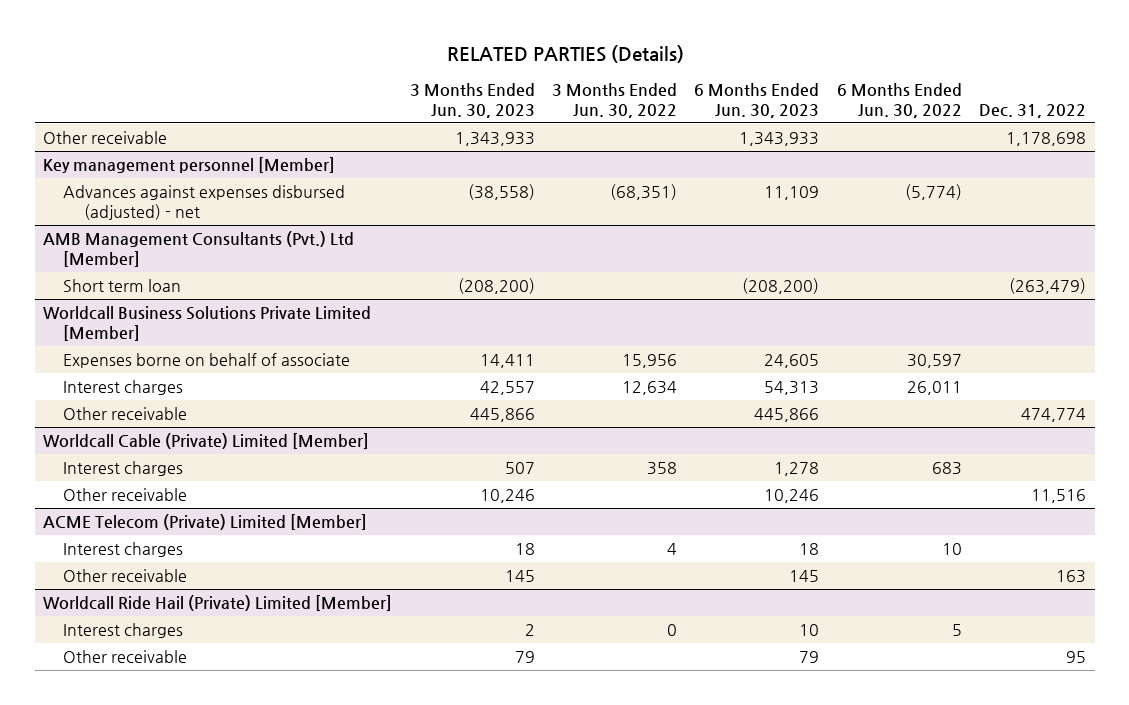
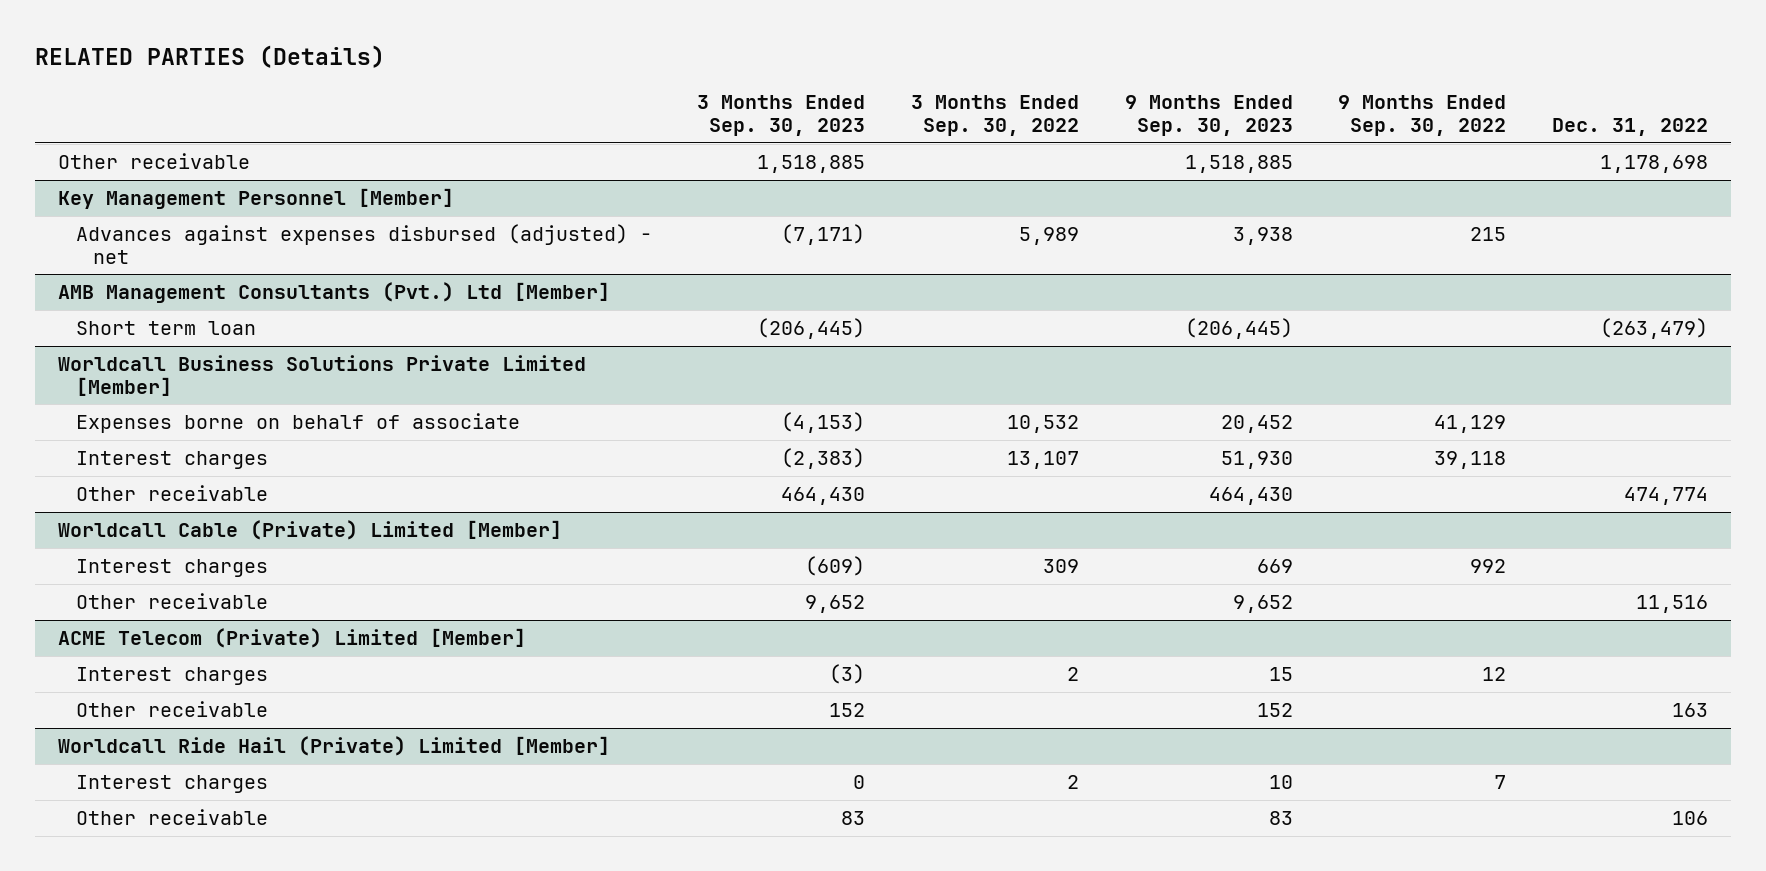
[409,82,535,119] 3 Months Ended Jun. 30, 2023 -> none
[551,82,677,119] 3 Months Ended Jun. 30, 2022 -> none
[694,82,820,119] 6 Months Ended Jun. 30, 2023 -> none
[836,82,962,119] 6 Months Ended Jun. 30, 2022 -> none
none -> [697,95,866,137] 3 Months Ended Sep. 30, 2023
none -> [910,95,1079,137] 3 Months Ended Sep. 30, 2022
none -> [1124,95,1293,137] 9 Months Ended Sep. 30, 2023
none -> [1338,95,1507,137] 9 Months Ended Sep. 30, 2022
[43,157,336,174] Key management personnel [Member] -> [57,187,454,209] Key Management Personnel [Member]
[1065,651,1086,664] 95 -> [1671,810,1708,825] 106

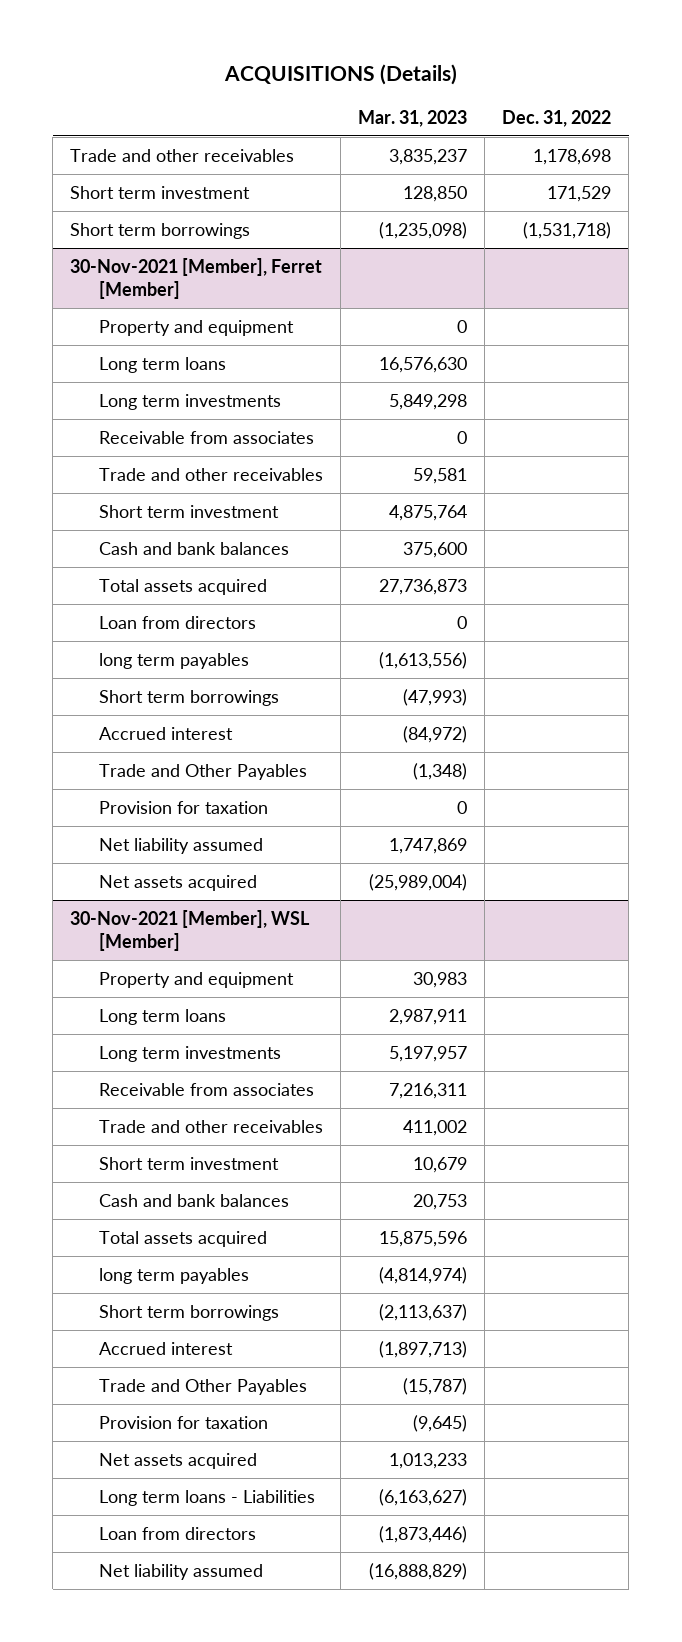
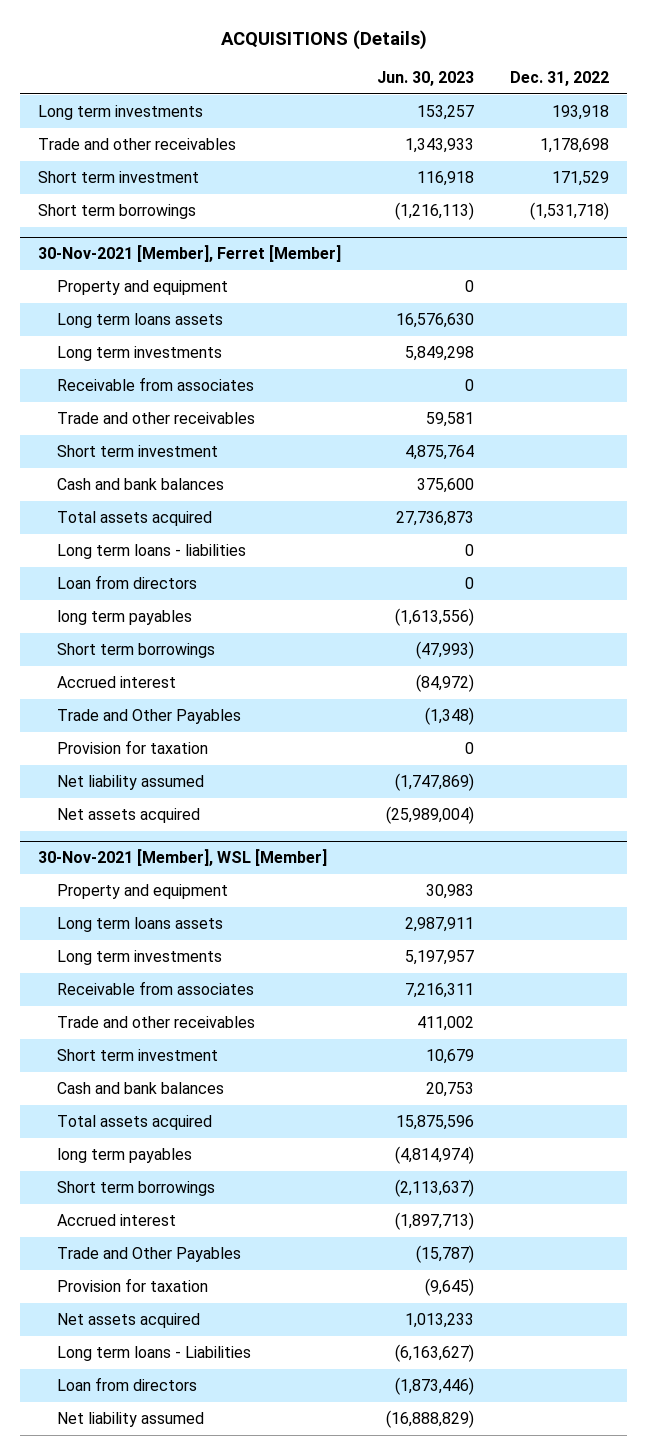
[358,109,468,127] Mar. 31, 2023 -> none
none -> [377,71,475,87] Jun. 30, 2023
none -> [38,105,204,121] Long term investments
[98,356,226,373] Long term loans -> [56,313,223,329] Long term loans assets
none -> [56,544,246,560] Long term loans - liabilities
[98,1008,226,1025] Long term loans -> [56,917,223,933] Long term loans assets

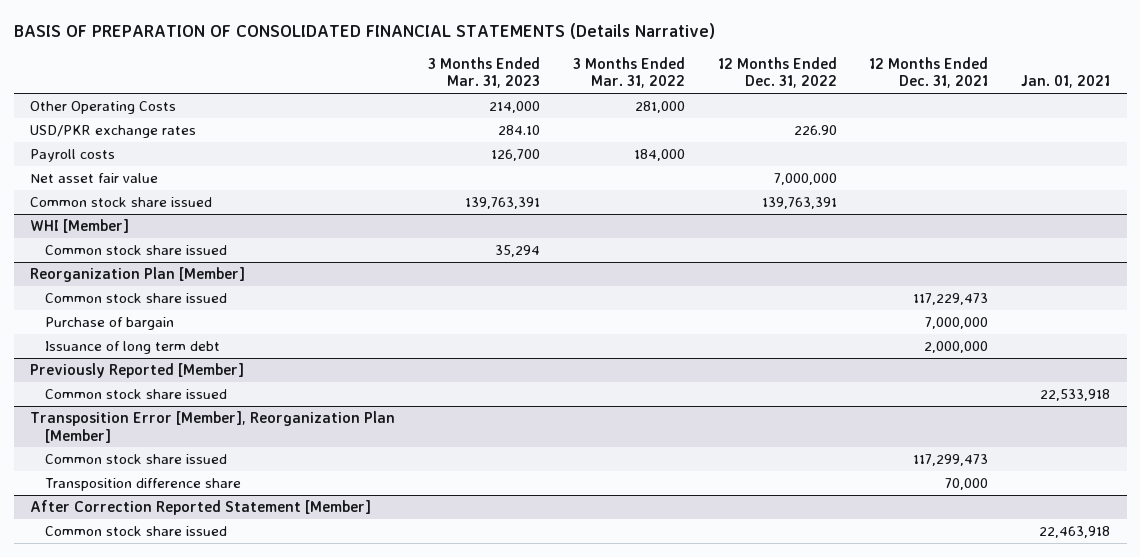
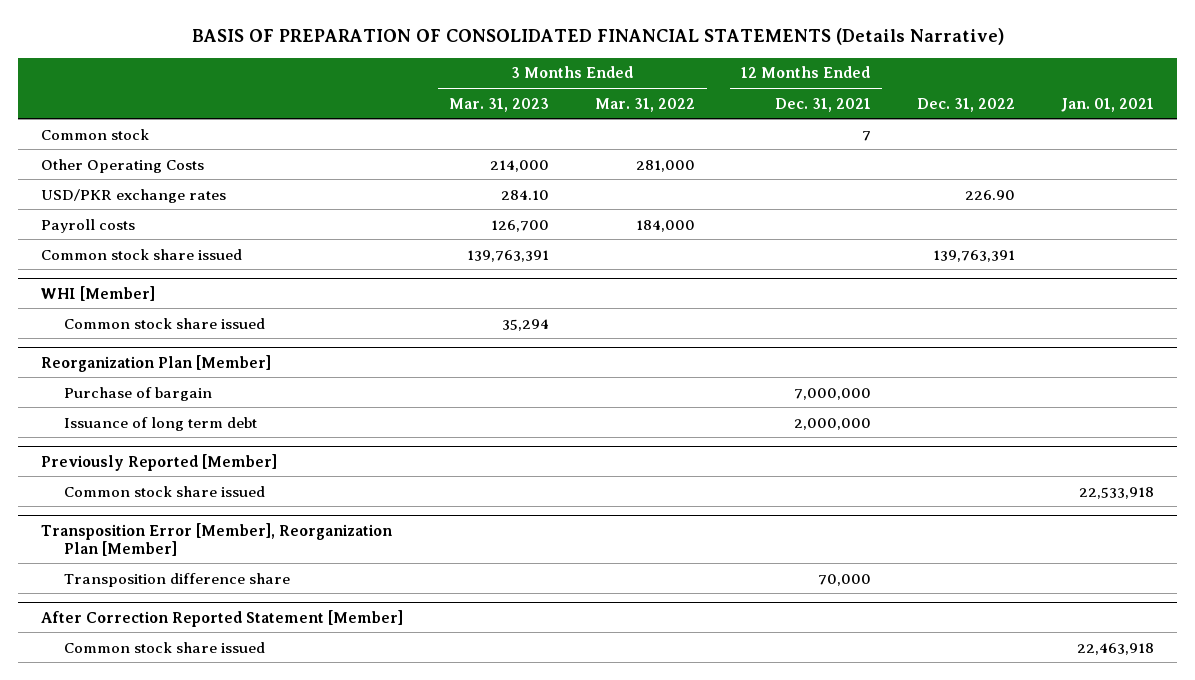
[717,56,837,89] 12 Months Ended Dec. 31, 2022 -> none
none -> [916,97,1015,112] Dec. 31, 2022
none -> [41,128,150,140] Common stock
[30,172,159,183] Net asset fair value -> none
[45,292,228,303] Common stock share issued -> none
[45,453,228,464] Common stock share issued -> none

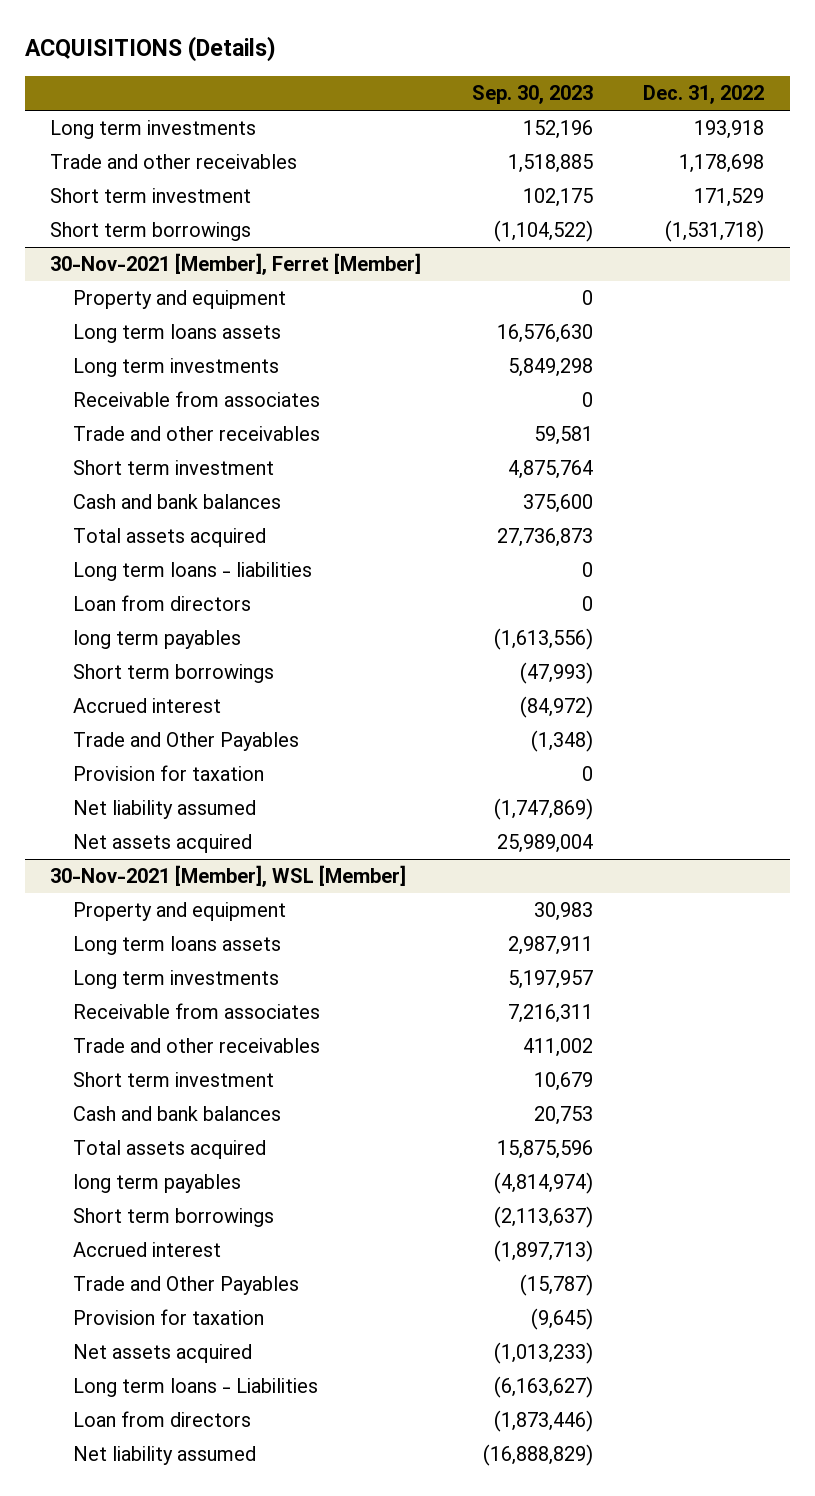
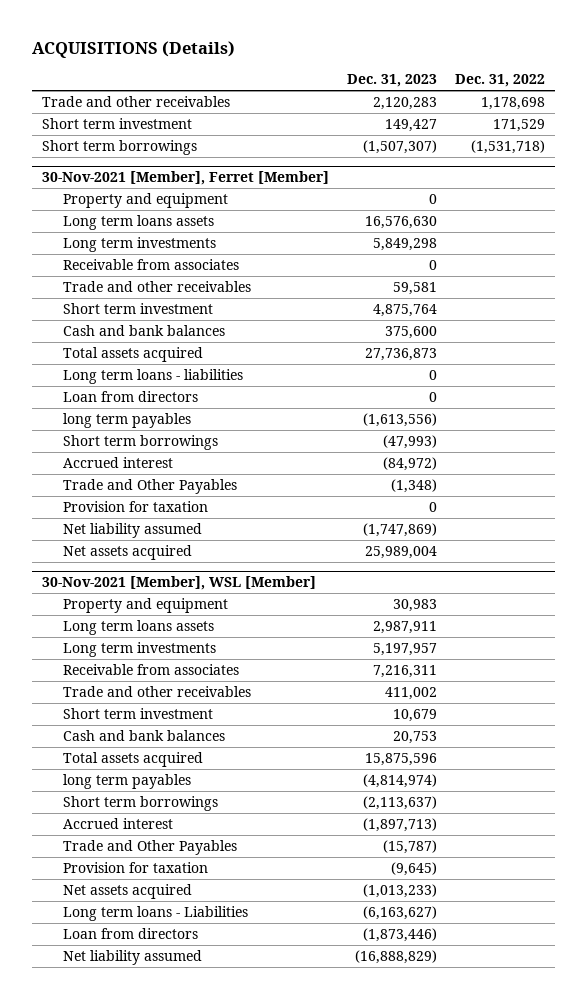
[471,85,593,105] Sep. 30, 2023 -> none
none -> [347,74,438,88] Dec. 31, 2023
[50,120,257,140] Long term investments -> none

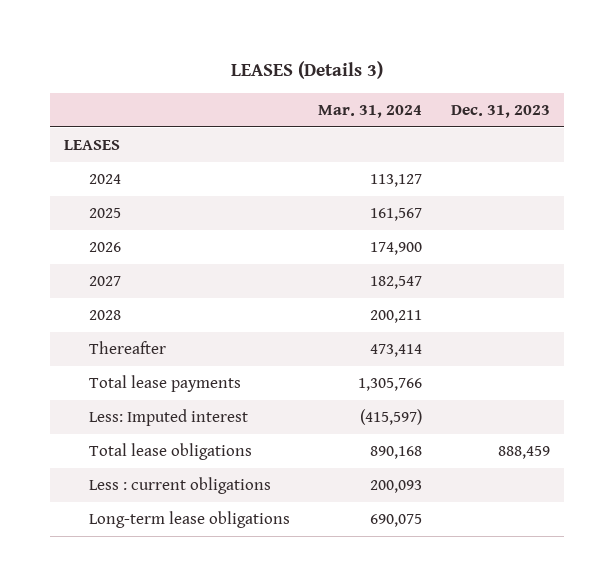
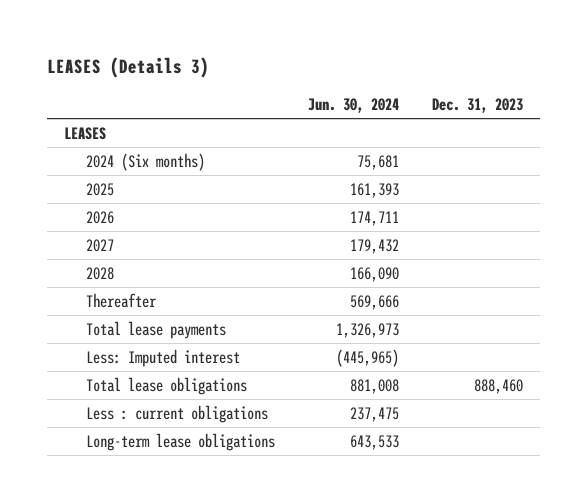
[318,104,423,118] Mar. 31, 2024 -> none
none -> [307,97,399,113] Jun. 30, 2024
[89,173,122,184] 2024 -> [85,153,205,172] 2024 (Six months)
[497,445,550,459] 888,459 -> [474,379,524,395] 888,460

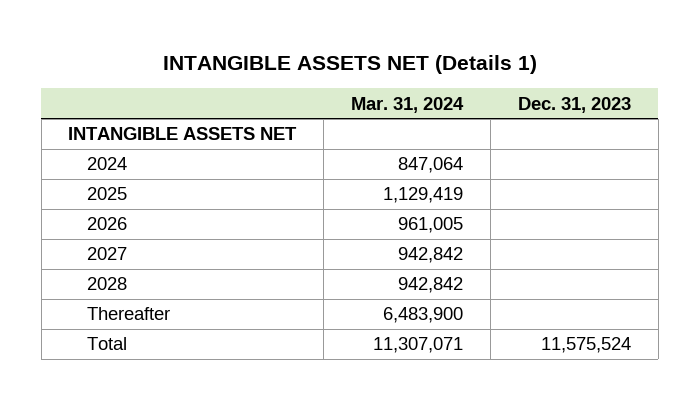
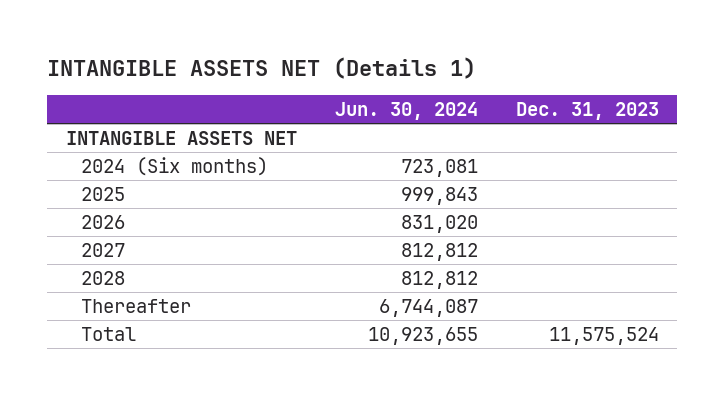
[351,96,465,113] Mar. 31, 2024 -> none
none -> [334,102,478,121] Jun. 30, 2024
[86,157,127,171] 2024 -> [81,157,269,177] 2024 (Six months)

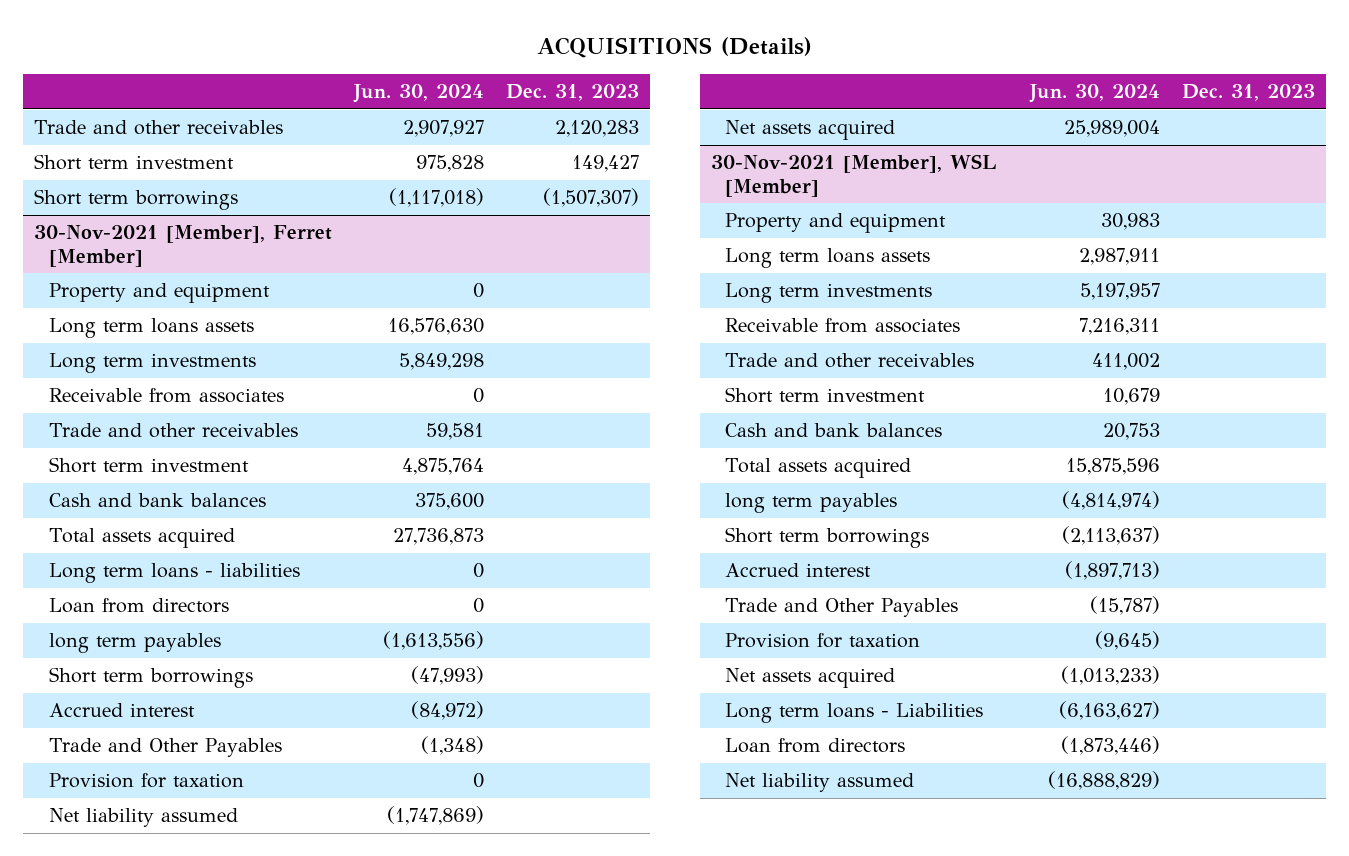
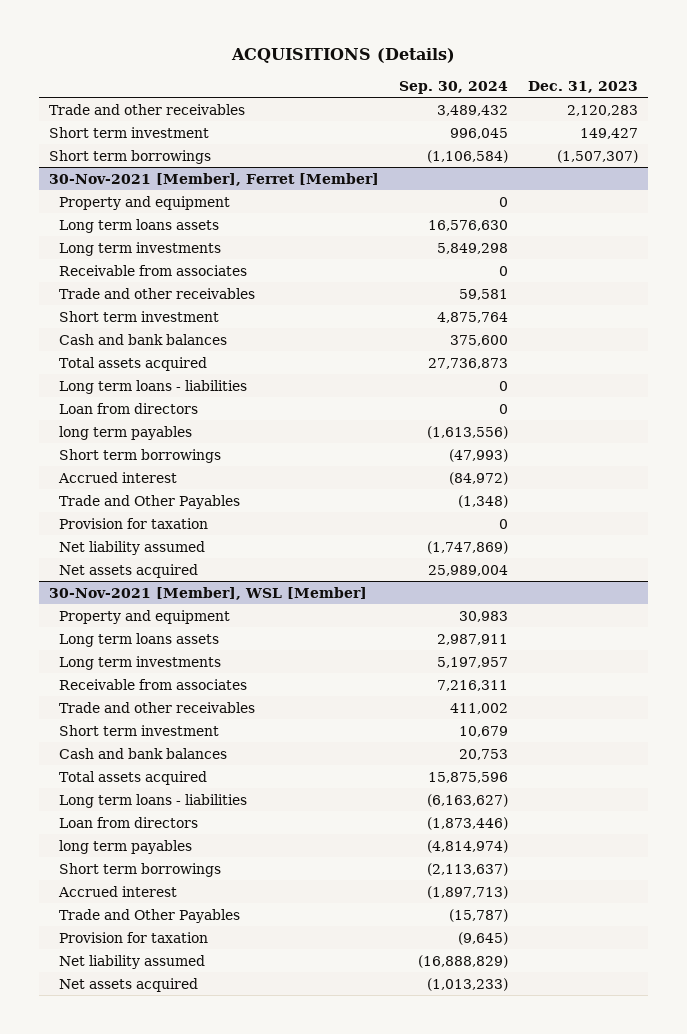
[353,84,485,104] Jun. 30, 2024 -> none
none -> [399,80,509,94] Sep. 30, 2024
none -> [59,793,248,808] Long term loans - liabilities
[725,738,906,754] Loan from directors -> [59,816,199,828] Loan from directors
[725,703,984,724] Long term loans - Liabilities -> none
[725,668,896,689] Net assets acquired -> [59,977,199,992] Net assets acquired

